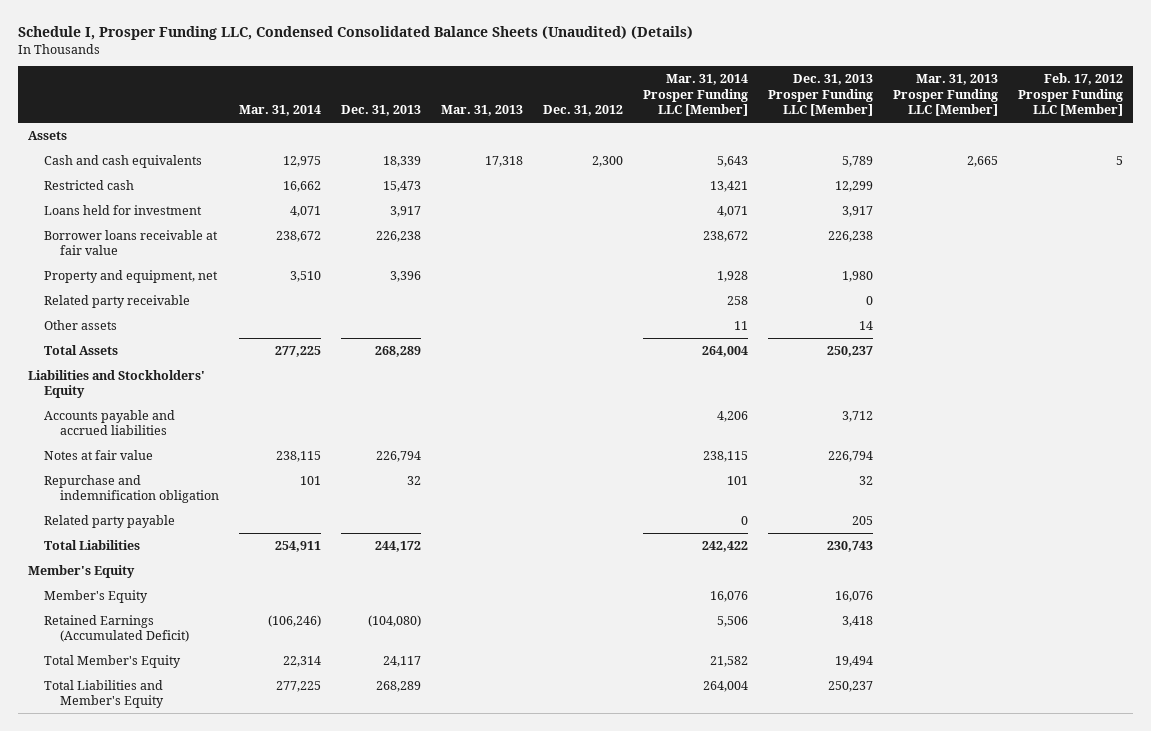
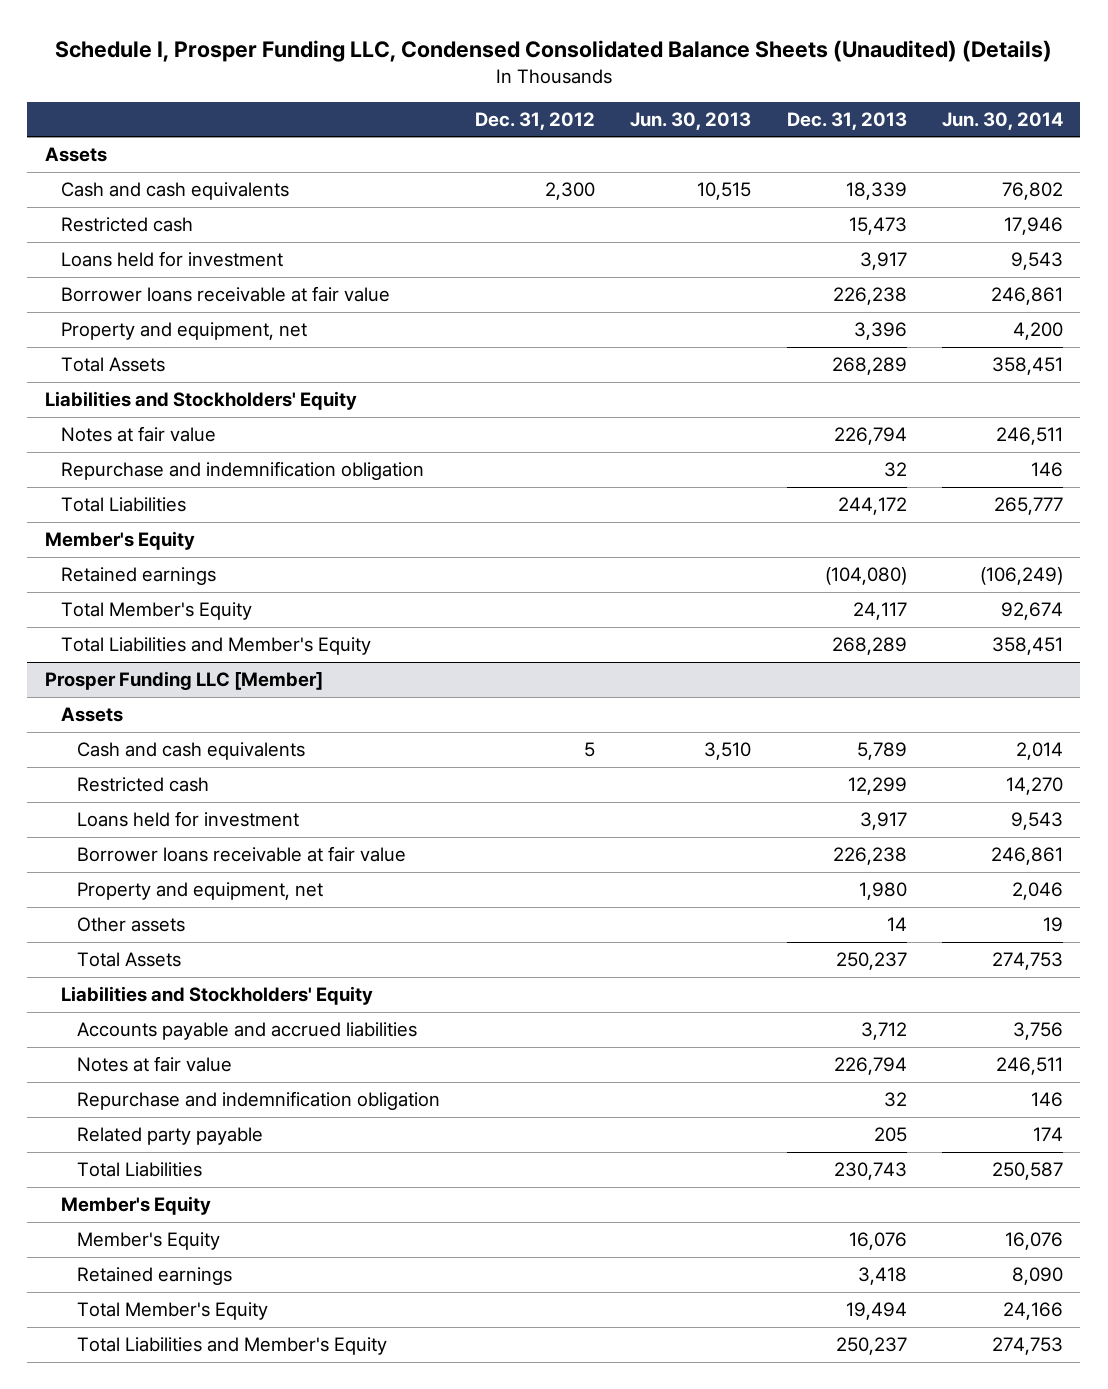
[239,105,322,117] Mar. 31, 2014 -> none
[441,105,524,117] Mar. 31, 2013 -> none
[643,74,749,117] Mar. 31, 2014 Prosper Funding LLC [Member] -> none
[768,74,874,117] Dec. 31, 2013 Prosper Funding LLC [Member] -> none
[893,74,999,117] Mar. 31, 2013 Prosper Funding LLC [Member] -> none
[1018,73,1124,117] Feb. 17, 2012 Prosper Funding LLC [Member] -> none
none -> [630,111,752,130] Jun. 30, 2013
none -> [941,111,1063,130] Jun. 30, 2014
[44,294,191,308] Related party receivable -> none
[44,319,118,330] Other assets -> none
[44,409,176,436] Accounts payable and accrued liabilities -> none
[44,514,176,528] Related party payable -> none
[44,589,149,603] Member's Equity -> none
[44,614,190,643] Retained Earnings (Accumulated Deficit) -> [61,567,217,586] Retained earnings
none -> [44,671,323,691] Prosper Funding LLC [Member]
none -> [61,707,124,723] Assets
none -> [77,742,306,761] Cash and cash equivalents
none -> [77,777,210,793] Restricted cash
none -> [77,811,300,828] Loans held for investment
none -> [77,846,407,863] Borrower loans receivable at fair value
none -> [77,882,324,901] Property and equipment, net
none -> [77,917,186,933] Other assets
none -> [77,952,182,968] Total Assets
none -> [61,986,374,1006] Liabilities and Stockholders' Equity
none -> [77,1022,418,1041] Accounts payable and accrued liabilities
none -> [77,1056,233,1073] Notes at fair value
none -> [77,1091,441,1111] Repurchase and indemnification obligation
none -> [77,1127,264,1146] Related party payable
none -> [77,1162,203,1178] Total Liabilities
none -> [61,1196,212,1216] Member's Equity
none -> [77,1232,221,1251] Member's Equity
none -> [77,1267,233,1286] Retained earnings
none -> [77,1302,269,1321] Total Member's Equity
none -> [77,1337,388,1356] Total Liabilities and Member's Equity

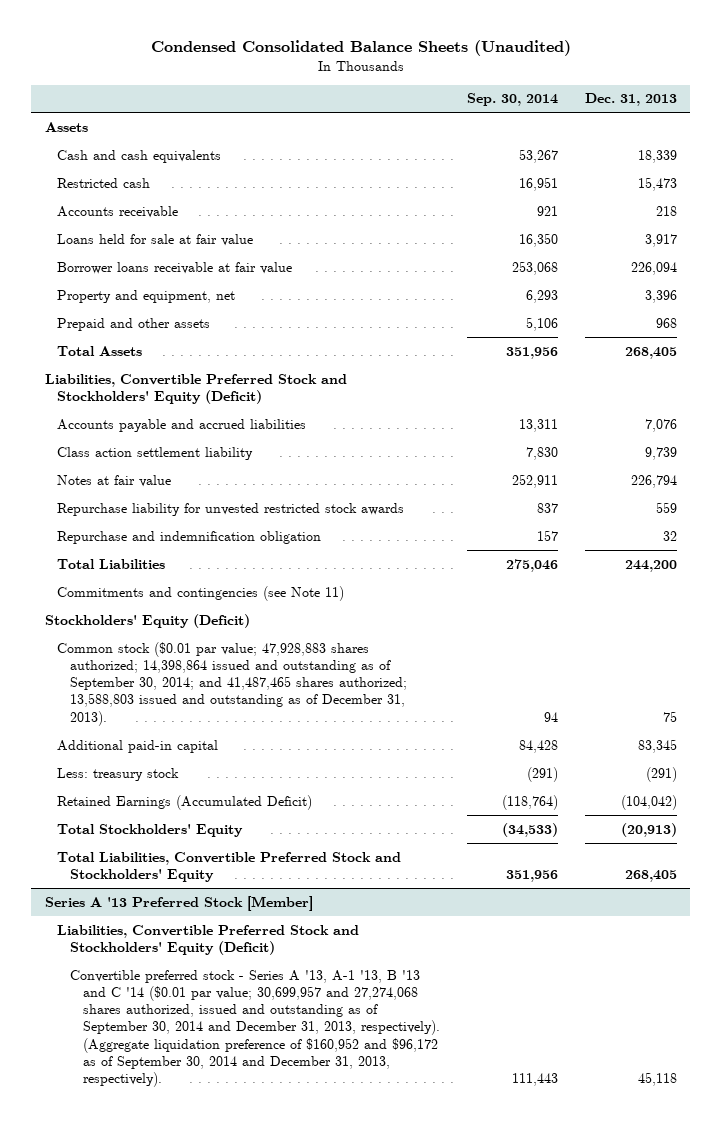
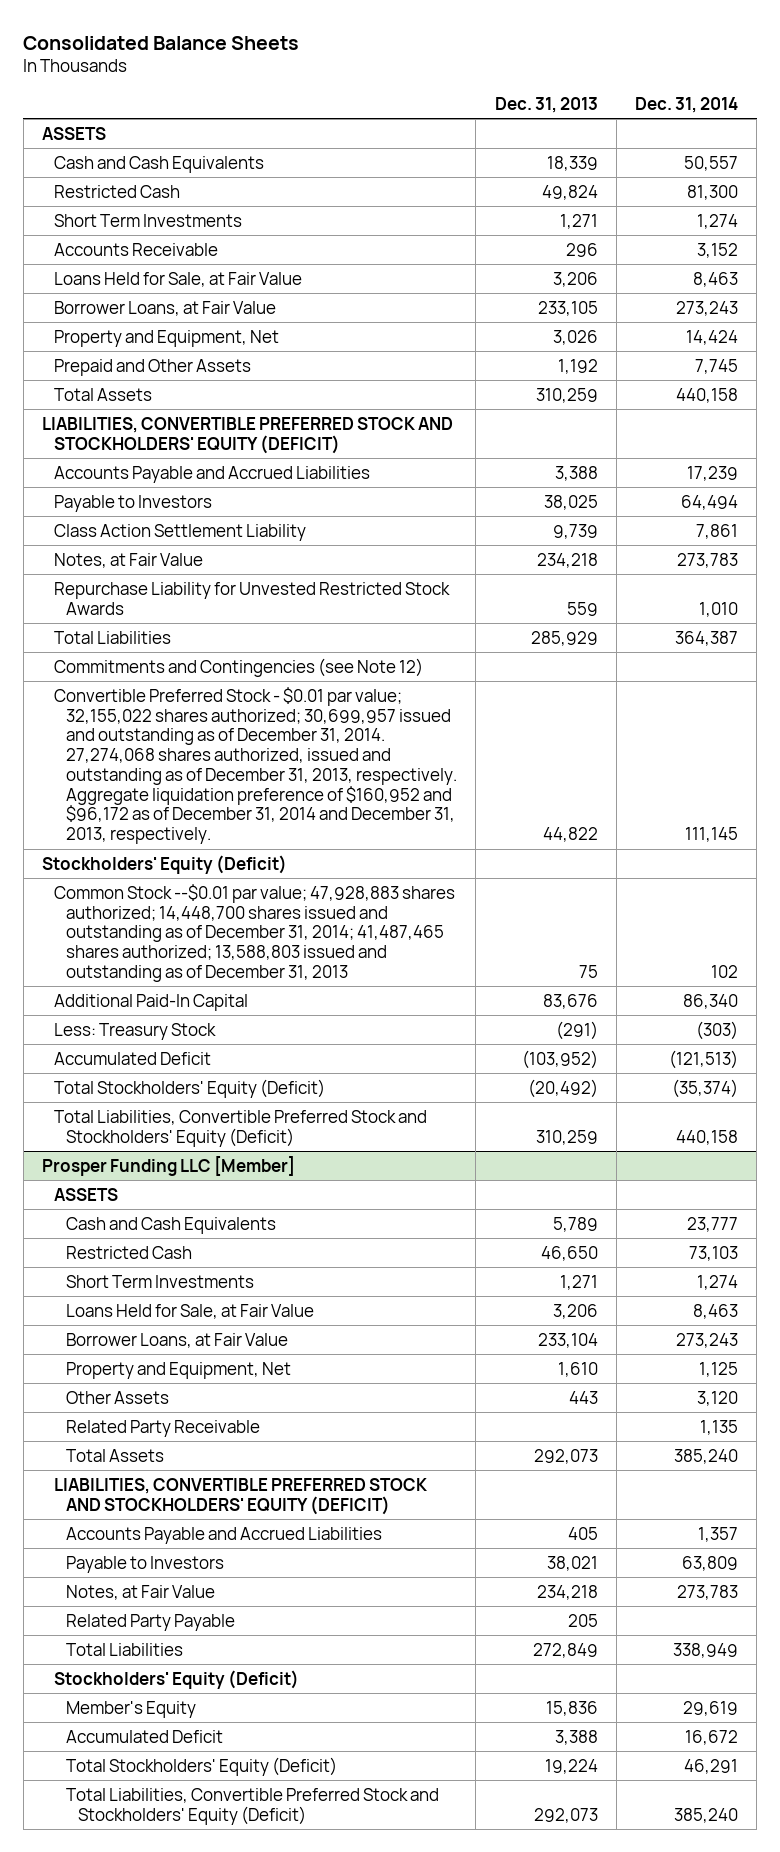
[150,40,571,57] Condensed Consolidated Balance Sheets (Unaudited) -> [23,35,300,50] Consolidated Balance Sheets
[467,93,559,107] Sep. 30, 2014 -> none
none -> [635,96,739,113] Dec. 31, 2014
[57,530,322,544] Repurchase and indemnification obligation -> none
[44,121,88,132] Assets -> [42,126,107,140] ASSETS
[57,149,222,163] Cash and cash equivalents -> [54,155,265,173] Cash and Cash Equivalents
[57,177,151,188] Restricted cash -> [54,184,181,198] Restricted Cash
[637,176,677,191] 15,473 -> [541,184,598,200] 49,824
none -> [54,213,243,227] Short Term Investments
[57,205,179,218] Accounts receivable -> [54,242,219,256] Accounts Receivable
[655,205,677,216] 218 -> [565,242,598,257] 296
[57,233,254,246] Loans held for sale at fair value -> [54,271,303,287] Loans Held for Sale, at Fair Value
[644,233,677,247] 3,917 -> [552,271,598,287] 3,206
[57,261,293,274] Borrower loans receivable at fair value -> [54,300,277,316] Borrower Loans, at Fair Value
[630,261,677,275] 226,094 -> [537,300,598,316] 233,105
[57,289,236,303] Property and equipment, net -> [54,329,280,347] Property and Equipment, Net
[644,289,677,303] 3,396 -> [552,329,598,345] 3,026
[57,317,211,331] Prepaid and other assets -> [54,358,252,376] Prepaid and Other Assets
[655,317,677,328] 968 -> [557,358,598,374] 1,192
[624,346,677,359] 268,405 -> [535,387,598,403] 310,259
[44,373,347,404] Liabilities, Convertible Preferred Stock and Stockholders' Equity (Deficit) -> [42,416,454,454] LIABILITIES, CONVERTIBLE PREFERRED STOCK AND STOCKHOLDERS' EQUITY (DEFICIT)
[57,418,307,432] Accounts payable and accrued liabilities -> [54,465,371,483] Accounts Payable and Accrued Liabilities
[644,418,677,432] 7,076 -> [554,465,598,481] 3,388
none -> [54,494,213,512] Payable to Investors
[57,446,254,460] Class action settlement liability -> [54,523,307,541] Class Action Settlement Liability
[57,474,172,487] Notes at fair value -> [54,552,204,568] Notes, at Fair Value
[630,474,677,488] 226,794 -> [536,552,598,568] 234,218
[57,502,405,516] Repurchase liability for unvested restricted stock awards -> [54,581,451,615] Repurchase Liability for Unvested Restricted Stock Awards
[624,559,677,572] 244,200 -> [530,630,598,646] 285,929
[57,585,345,601] Commitments and contingencies (see Note 11) -> [54,657,424,677] Commitments and Contingencies (see Note 12)
none -> [54,686,458,845] Convertible Preferred Stock - $0.01 par value; 32,155,022 shares authorized; 30,699,957 issued and outstanding as of December 31, 2014. 27,274,068 shares authorized, issued and outstanding as of December 31, 2013, respectively. Aggregate liquidation preference of $160,952 and $96,172 as of December 31, 2014 and December 31, 2013, respectively.
[44,895,313,911] Series A '13 Preferred Stock [Member] -> none
[70,969,441,1088] Convertible preferred stock - Series A '13, A-1 '13, B '13 and C '14 ($0.01 par value; 30,699,957 and 27,274,068 shares authorized, issued and outstanding as of September 30, 2014 and December 31, 2013, respectively). (Aggregate liquidation preference of $160,952 and $96,172 as of September 30, 2014 and December 31, 2013, respectively). -> none
[57,641,408,726] Common stock ($0.01 par value; 47,928,883 shares authorized; 14,398,864 issued and outstanding as of September 30, 2014; and 41,487,465 shares authorized; 13,588,803 issued and outstanding as of December 31, 2013). -> [54,883,456,982] Common Stock --$0.01 par value; 47,928,883 shares authorized; 14,448,700 shares issued and outstanding as of December 31, 2014; 41,487,465 shares authorized; 13,588,803 issued and outstanding as of December 31, 2013
[57,739,219,753] Additional paid-in capital -> [54,993,249,1011] Additional Paid-In Capital
[637,738,677,753] 83,345 -> [542,993,598,1009] 83,676
[57,767,180,781] Less: treasury stock -> [54,1022,217,1040] Less: Treasury Stock
[57,794,313,810] Retained Earnings (Accumulated Deficit) -> [54,1051,212,1065] Accumulated Deficit
[620,794,677,810] (104,042) -> [521,1049,598,1069] (103,952)
[57,823,244,837] Total Stockholders' Equity -> [54,1078,326,1098] Total Stockholders' Equity (Deficit)
[620,822,677,837] (20,913) -> [527,1078,598,1098] (20,492)
[57,851,402,882] Total Liabilities, Convertible Preferred Stock and Stockholders' Equity -> [54,1109,428,1147] Total Liabilities, Convertible Preferred Stock and Stockholders' Equity (Deficit)
[624,869,677,882] 268,405 -> [535,1129,598,1145] 310,259
none -> [42,1155,296,1176] Prosper Funding LLC [Member]
none -> [54,1187,119,1201] ASSETS
none -> [66,1216,277,1234] Cash and Cash Equivalents
none -> [66,1245,193,1259] Restricted Cash
none -> [66,1274,255,1288] Short Term Investments
none -> [66,1303,315,1319] Loans Held for Sale, at Fair Value
none -> [66,1332,289,1348] Borrower Loans, at Fair Value
none -> [66,1361,292,1379] Property and Equipment, Net
none -> [66,1390,170,1404] Other Assets
none -> [66,1419,261,1437] Related Party Receivable
none -> [66,1448,165,1462] Total Assets
[57,924,360,955] Liabilities, Convertible Preferred Stock and Stockholders' Equity (Deficit) -> [54,1477,428,1515] LIABILITIES, CONVERTIBLE PREFERRED STOCK AND STOCKHOLDERS' EQUITY (DEFICIT)
none -> [66,1526,383,1544] Accounts Payable and Accrued Liabilities
none -> [66,1555,225,1573] Payable to Investors
none -> [66,1584,216,1600] Notes, at Fair Value
none -> [66,1613,236,1631] Related Party Payable
none -> [66,1642,184,1656] Total Liabilities
none -> [54,1669,300,1689] Stockholders' Equity (Deficit)
none -> [66,1700,197,1718] Member's Equity
none -> [66,1729,224,1743] Accumulated Deficit
none -> [66,1756,338,1776] Total Stockholders' Equity (Deficit)
none -> [66,1787,440,1825] Total Liabilities, Convertible Preferred Stock and Stockholders' Equity (Deficit)

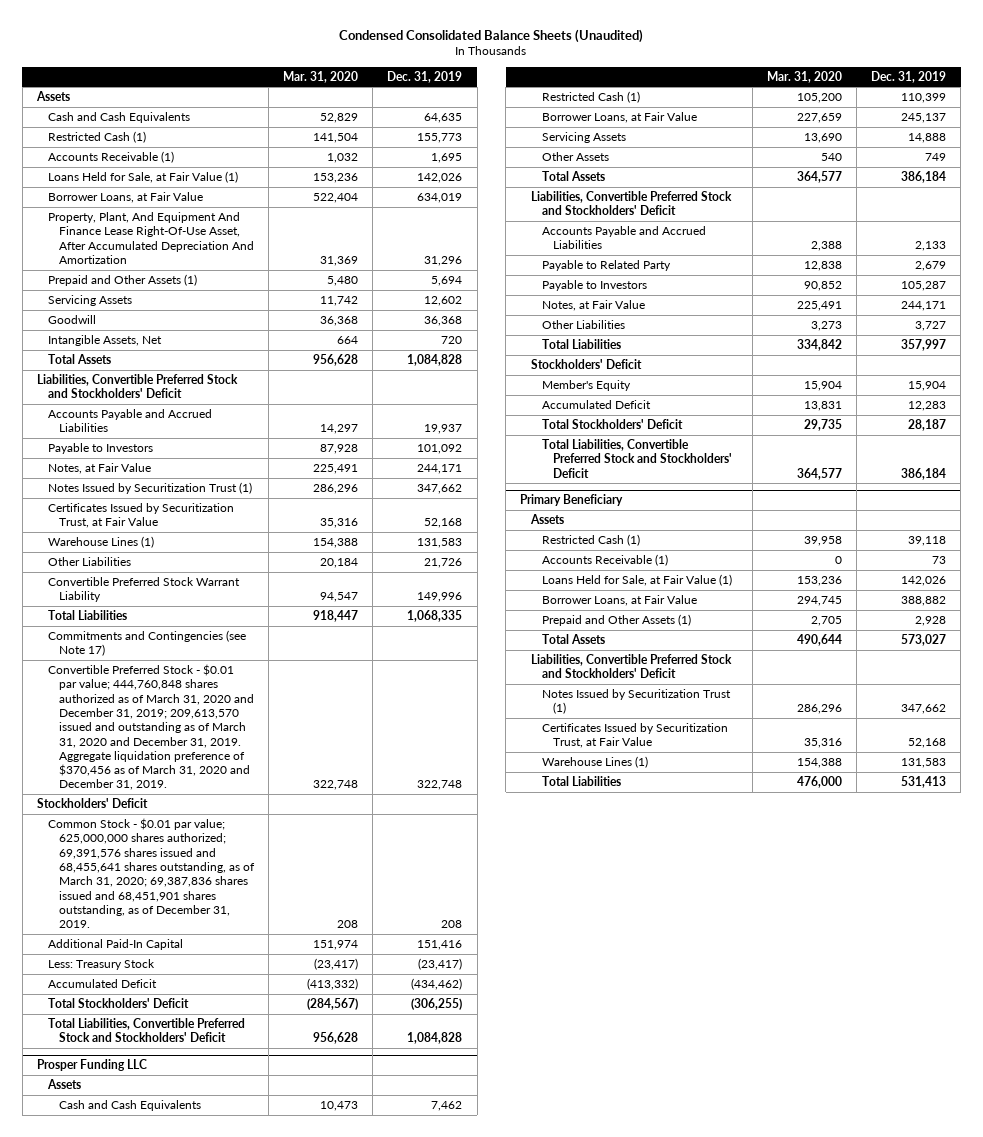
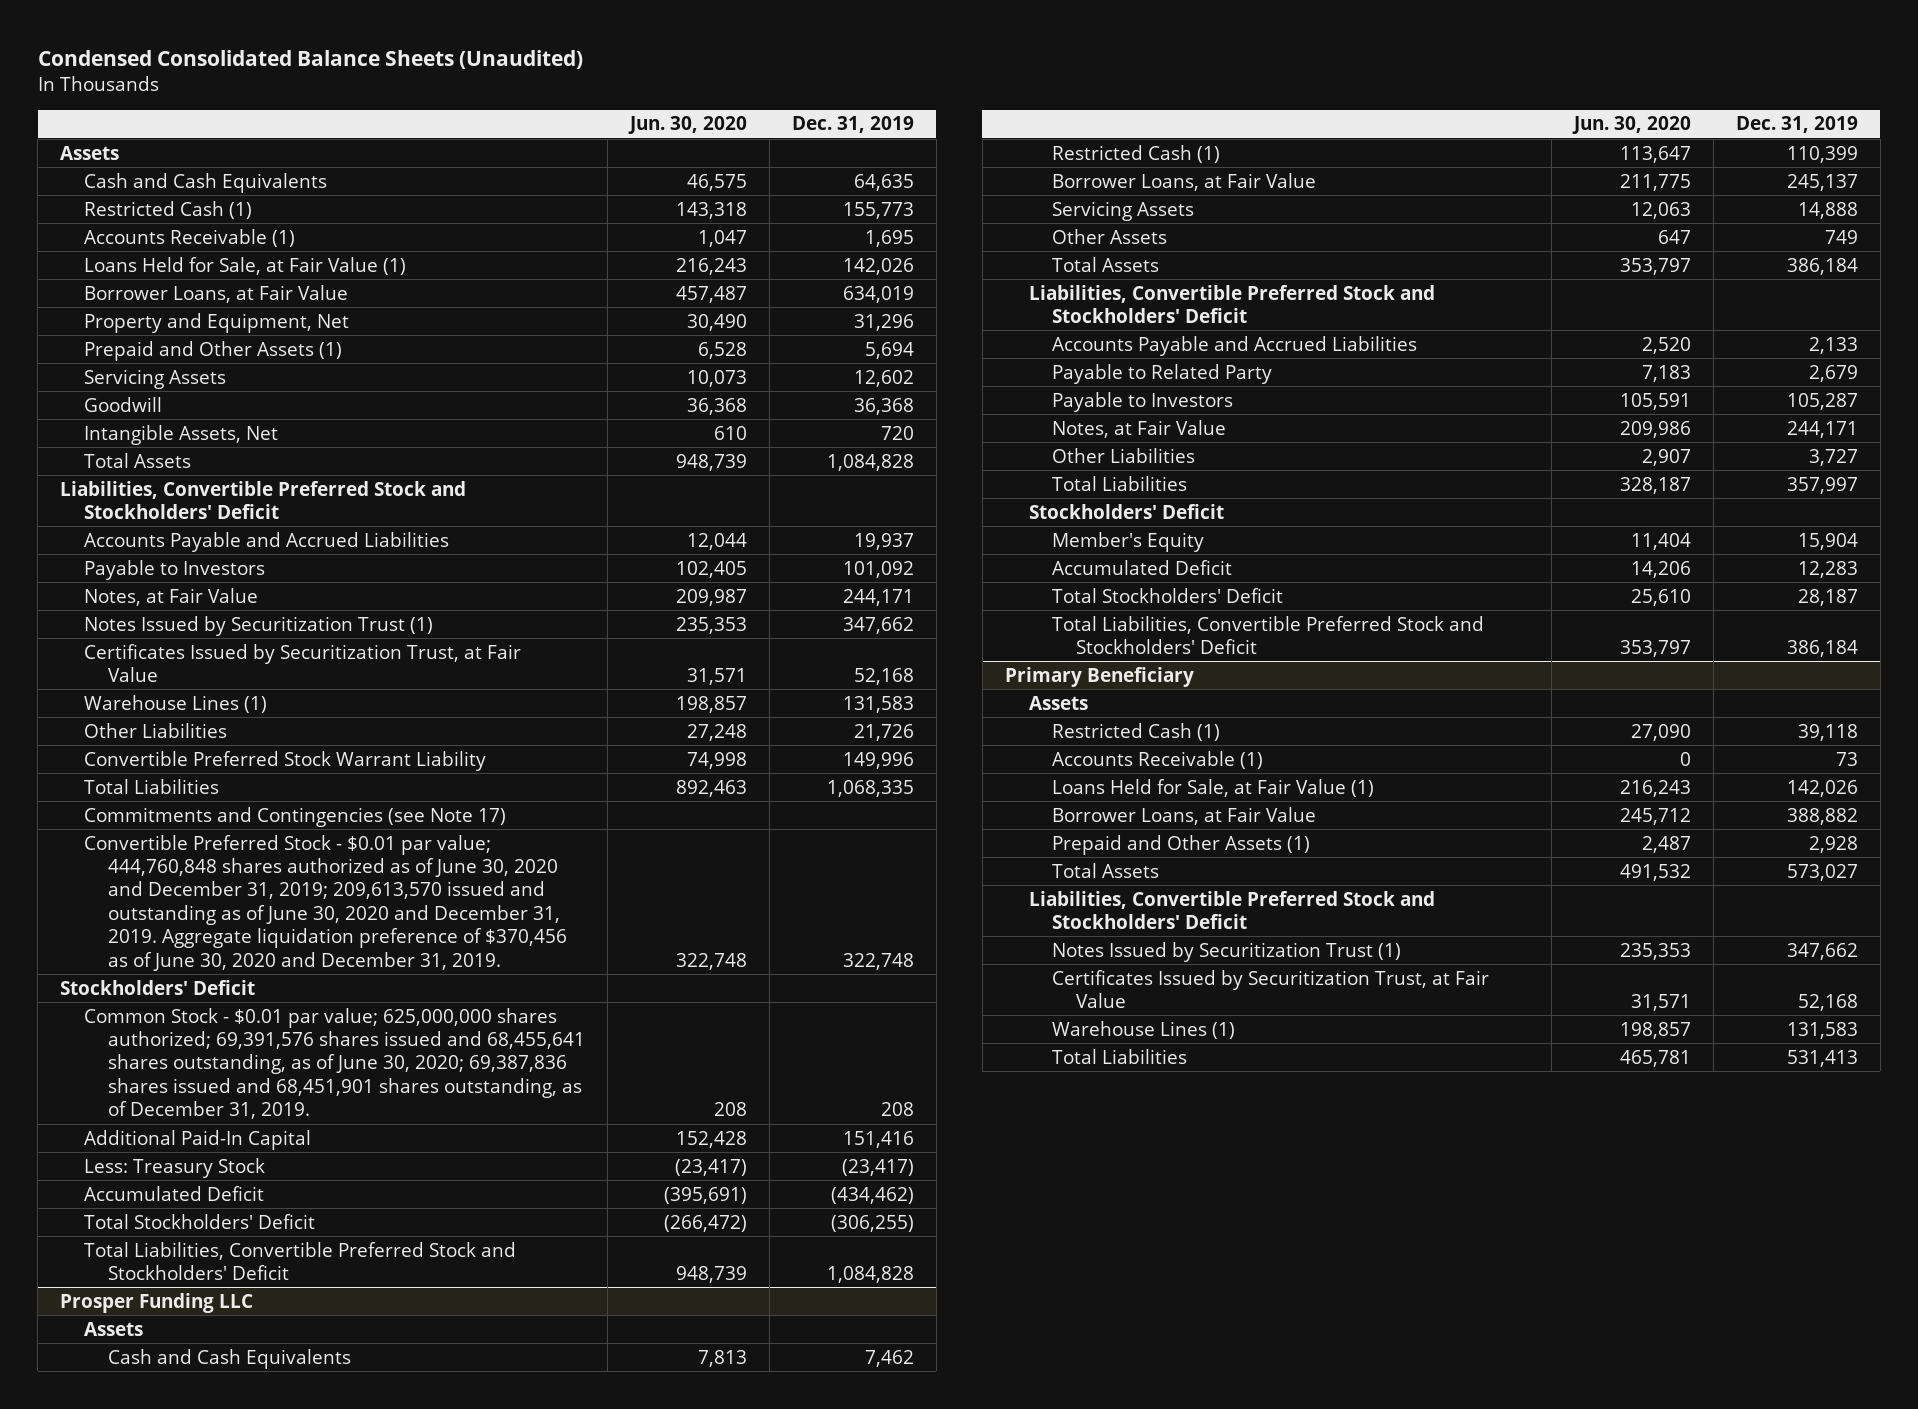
[283,70,359,83] Mar. 31, 2020 -> none
none -> [627,116,747,135] Jun. 30, 2020
[47,211,254,264] Property, Plant, And Equipment And Finance Lease Right-Of-Use Asset, After Accumulated Depreciation And Amortization -> [84,312,350,333] Property and Equipment, Net
[47,663,254,791] Convertible Preferred Stock - $0.01 par value; 444,760,848 shares authorized as of March 31, 2020 and December 31, 2019; 209,613,570 issued and outstanding as of March 31, 2020 and December 31, 2019. Aggregate liquidation preference of $370,456 as of March 31, 2020 and December 31, 2019. -> [84,834,568,971] Convertible Preferred Stock - $0.01 par value; 444,760,848 shares authorized as of June 30, 2020 and December 31, 2019; 209,613,570 issued and outstanding as of June 30, 2020 and December 31, 2019. Aggregate liquidation preference of $370,456 as of June 30, 2020 and December 31, 2019.
[47,817,255,929] Common Stock - $0.01 par value; 625,000,000 shares authorized; 69,391,576 shares issued and 68,455,641 shares outstanding, as of March 31, 2020; 69,387,836 shares issued and 68,451,901 shares outstanding, as of December 31, 2019. -> [84,1007,586,1120] Common Stock - $0.01 par value; 625,000,000 shares authorized; 69,391,576 shares issued and 68,455,641 shares outstanding, as of June 30, 2020; 69,387,836 shares issued and 68,451,901 shares outstanding, as of December 31, 2019.

